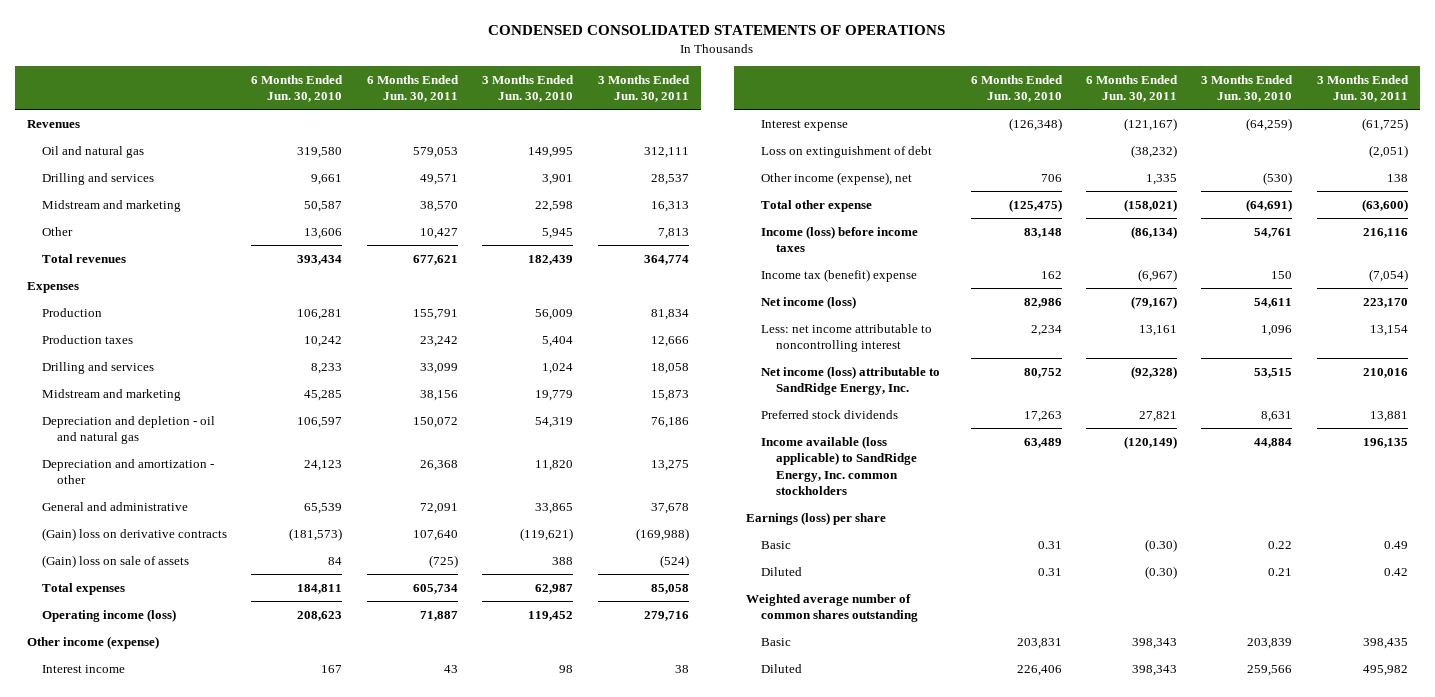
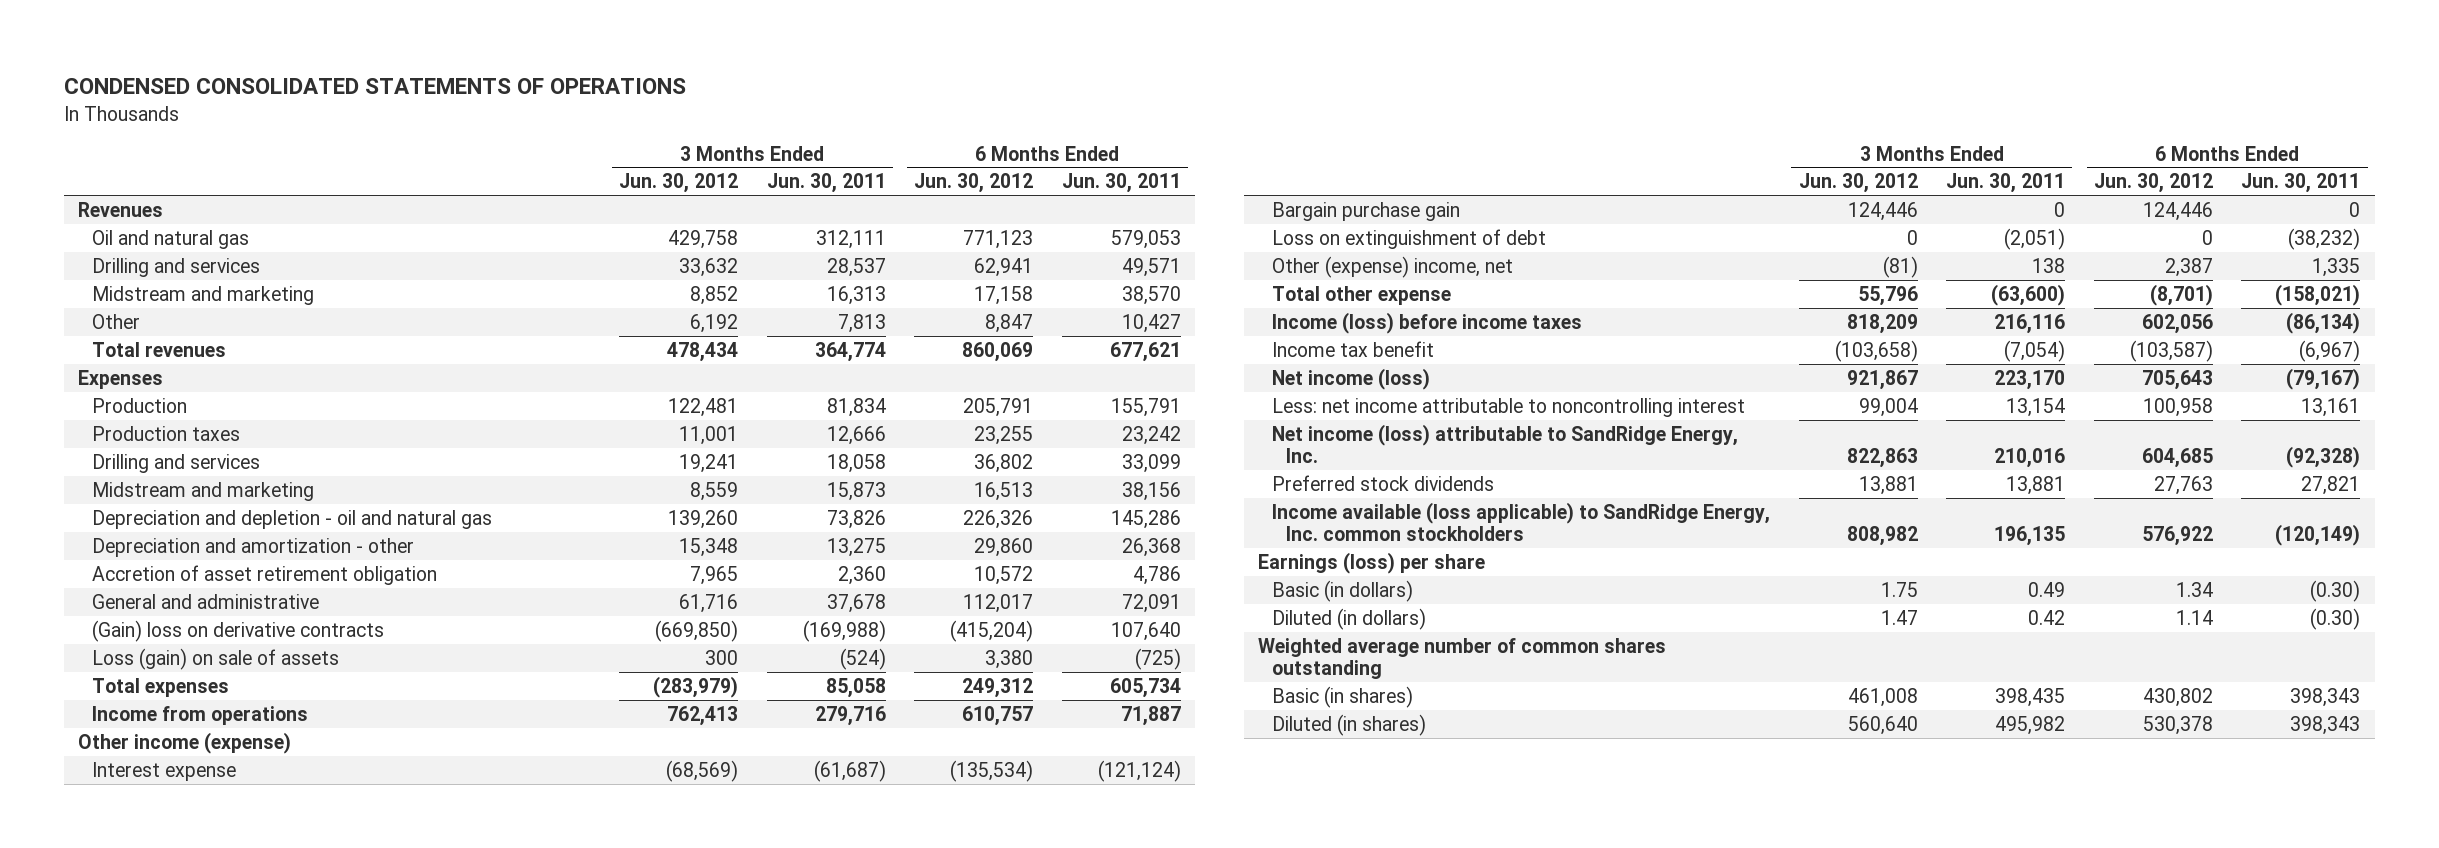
[251,74,344,103] 6 Months Ended Jun. 30, 2010 -> none
[482,74,575,103] 3 Months Ended Jun. 30, 2010 -> none
none -> [618,173,738,194] Jun. 30, 2012
none -> [914,173,1034,194] Jun. 30, 2012
[412,416,458,428] 150,072 -> [1110,509,1181,529] 145,286
[650,416,689,428] 76,186 -> [826,509,886,529] 73,826
none -> [92,564,438,585] Accretion of asset retirement obligation
[41,554,189,568] (Gain) loss on sale of assets -> [92,647,340,670] Loss (gain) on sale of assets
[41,608,176,622] Operating income (loss) -> [92,705,309,725] Income from operations
[41,664,125,673] Interest income -> none
[1123,117,1177,131] (121,167) -> [1097,759,1181,782] (121,124)
[1361,117,1408,131] (61,725) -> [813,759,886,782] (61,687)
none -> [1271,201,1460,221] Bargain purchase gain
[761,171,913,185] Other income (expense), net -> [1271,255,1513,278] Other (expense) income, net
[761,268,918,282] Income tax (benefit) expense -> [1271,340,1434,357] Income tax benefit
[761,540,792,549] Basic -> [1271,579,1413,602] Basic (in dollars)
[761,566,803,576] Diluted -> [1271,607,1426,630] Diluted (in dollars)
[761,637,792,646] Basic -> [1271,685,1413,708] Basic (in shares)
[761,663,803,673] Diluted -> [1271,713,1426,736] Diluted (in shares)

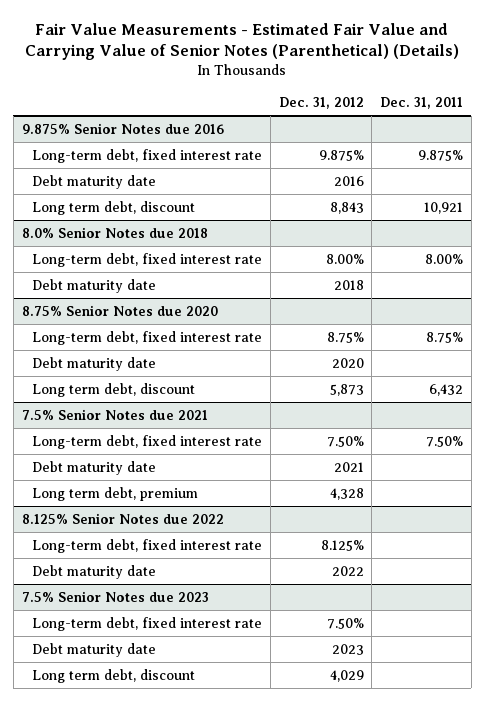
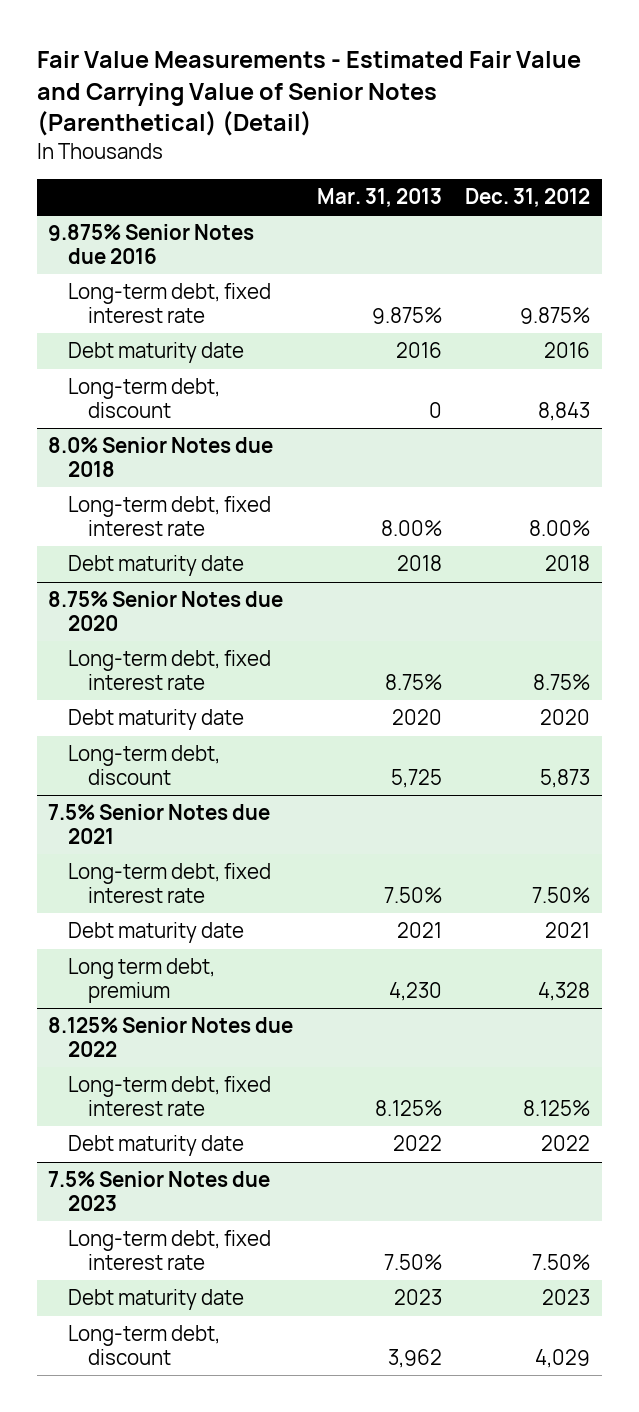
[25,22,460,61] Fair Value Measurements - Estimated Fair Value and Carrying Value of Senior Notes (Parenthetical) (Details) -> [36,51,581,137] Fair Value Measurements - Estimated Fair Value and Carrying Value of Senior Notes (Parenthetical) (Detail)
[380,96,464,109] Dec. 31, 2011 -> none
none -> [316,188,442,208] Mar. 31, 2013
[32,200,196,215] Long term debt, discount -> [68,378,221,418] Long-term debt, discount
[32,382,196,397] Long term debt, discount -> [68,745,221,785] Long-term debt, discount
[32,668,196,683] Long term debt, discount -> [68,1325,221,1365] Long-term debt, discount

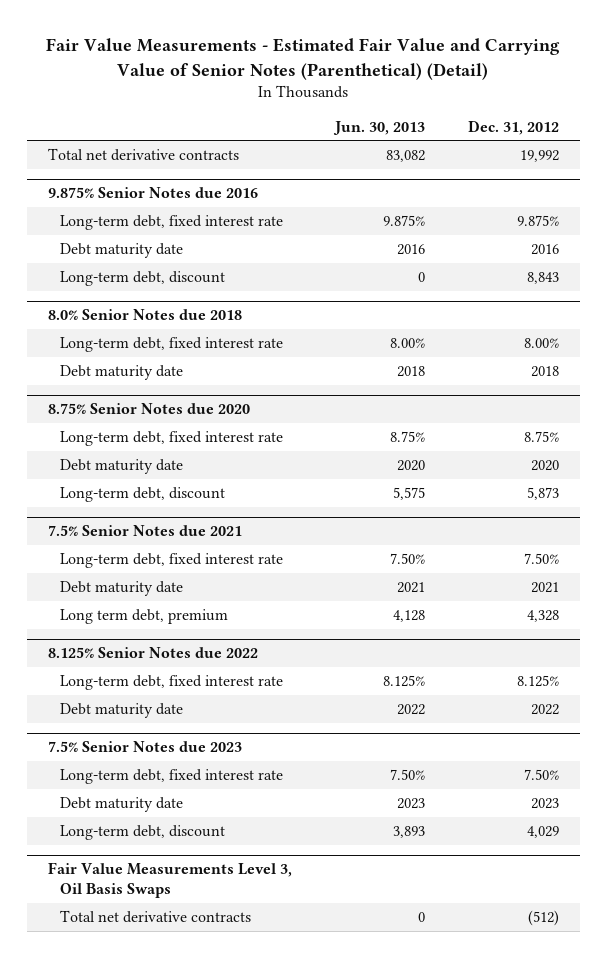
[316,188,442,208] Mar. 31, 2013 -> none
none -> [332,120,425,135] Jun. 30, 2013
none -> [47,148,239,162] Total net derivative contracts
none -> [47,862,292,899] Fair Value Measurements Level 3, Oil Basis Swaps
none -> [59,910,251,924] Total net derivative contracts

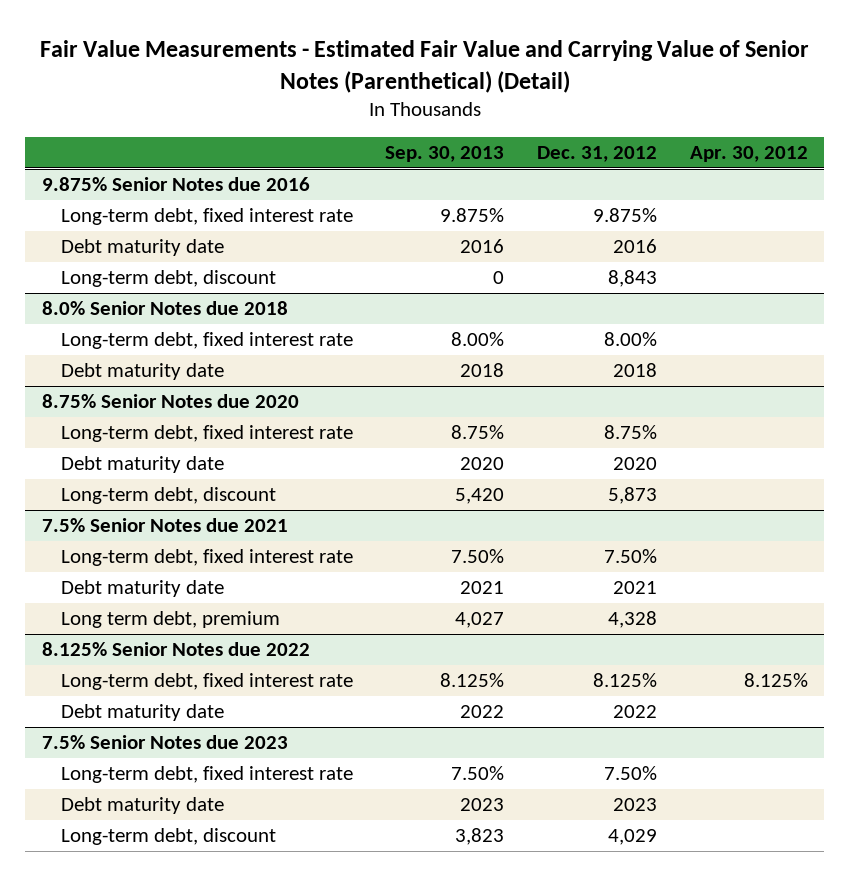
[332,120,425,135] Jun. 30, 2013 -> none
none -> [385,145,505,162] Sep. 30, 2013
none -> [689,145,808,162] Apr. 30, 2012
[47,148,239,162] Total net derivative contracts -> none
[47,862,292,899] Fair Value Measurements Level 3, Oil Basis Swaps -> none
[59,910,251,924] Total net derivative contracts -> none

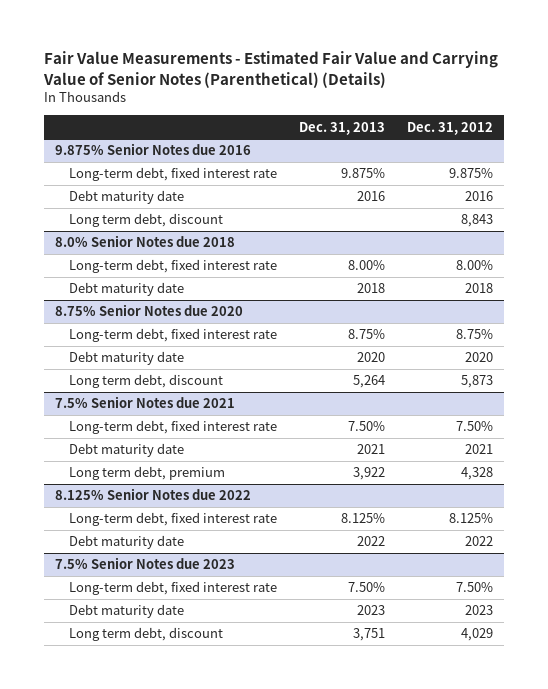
[39,40,809,93] Fair Value Measurements - Estimated Fair Value and Carrying Value of Senior Notes (Parenthetical) (Detail) -> [42,51,498,88] Fair Value Measurements - Estimated Fair Value and Carrying Value of Senior Notes (Parenthetical) (Details)
[385,145,505,162] Sep. 30, 2013 -> none
[689,145,808,162] Apr. 30, 2012 -> none
none -> [298,121,385,135] Dec. 31, 2013
[60,270,276,288] Long-term debt, discount -> [68,213,223,228] Long term debt, discount
[60,487,276,505] Long-term debt, discount -> [68,374,223,389] Long term debt, discount
[60,828,276,846] Long-term debt, discount -> [68,627,223,642] Long term debt, discount

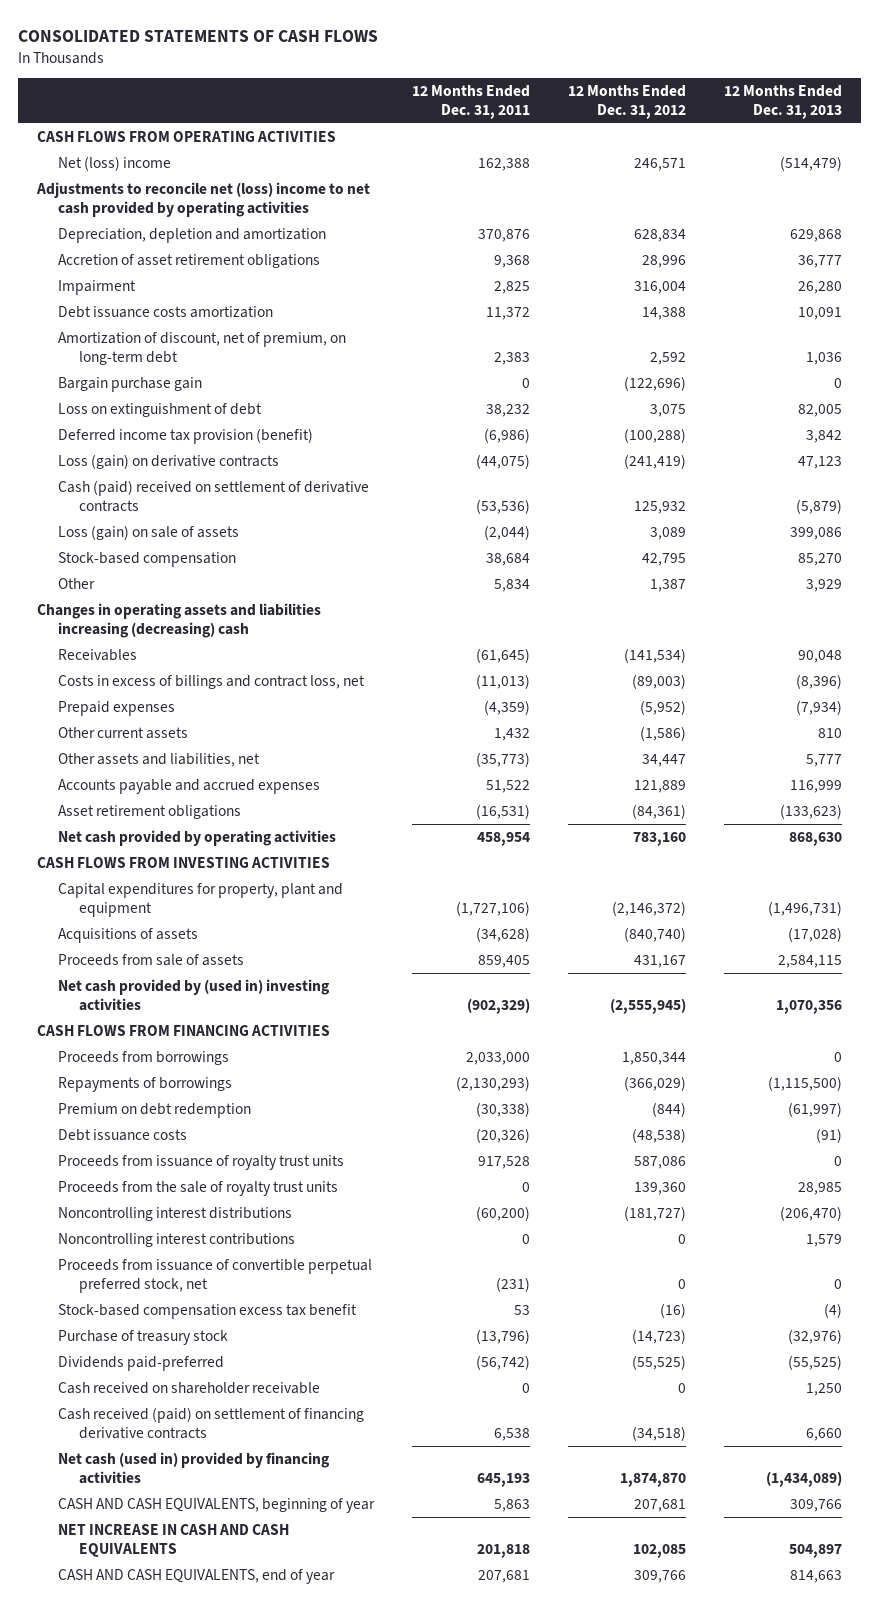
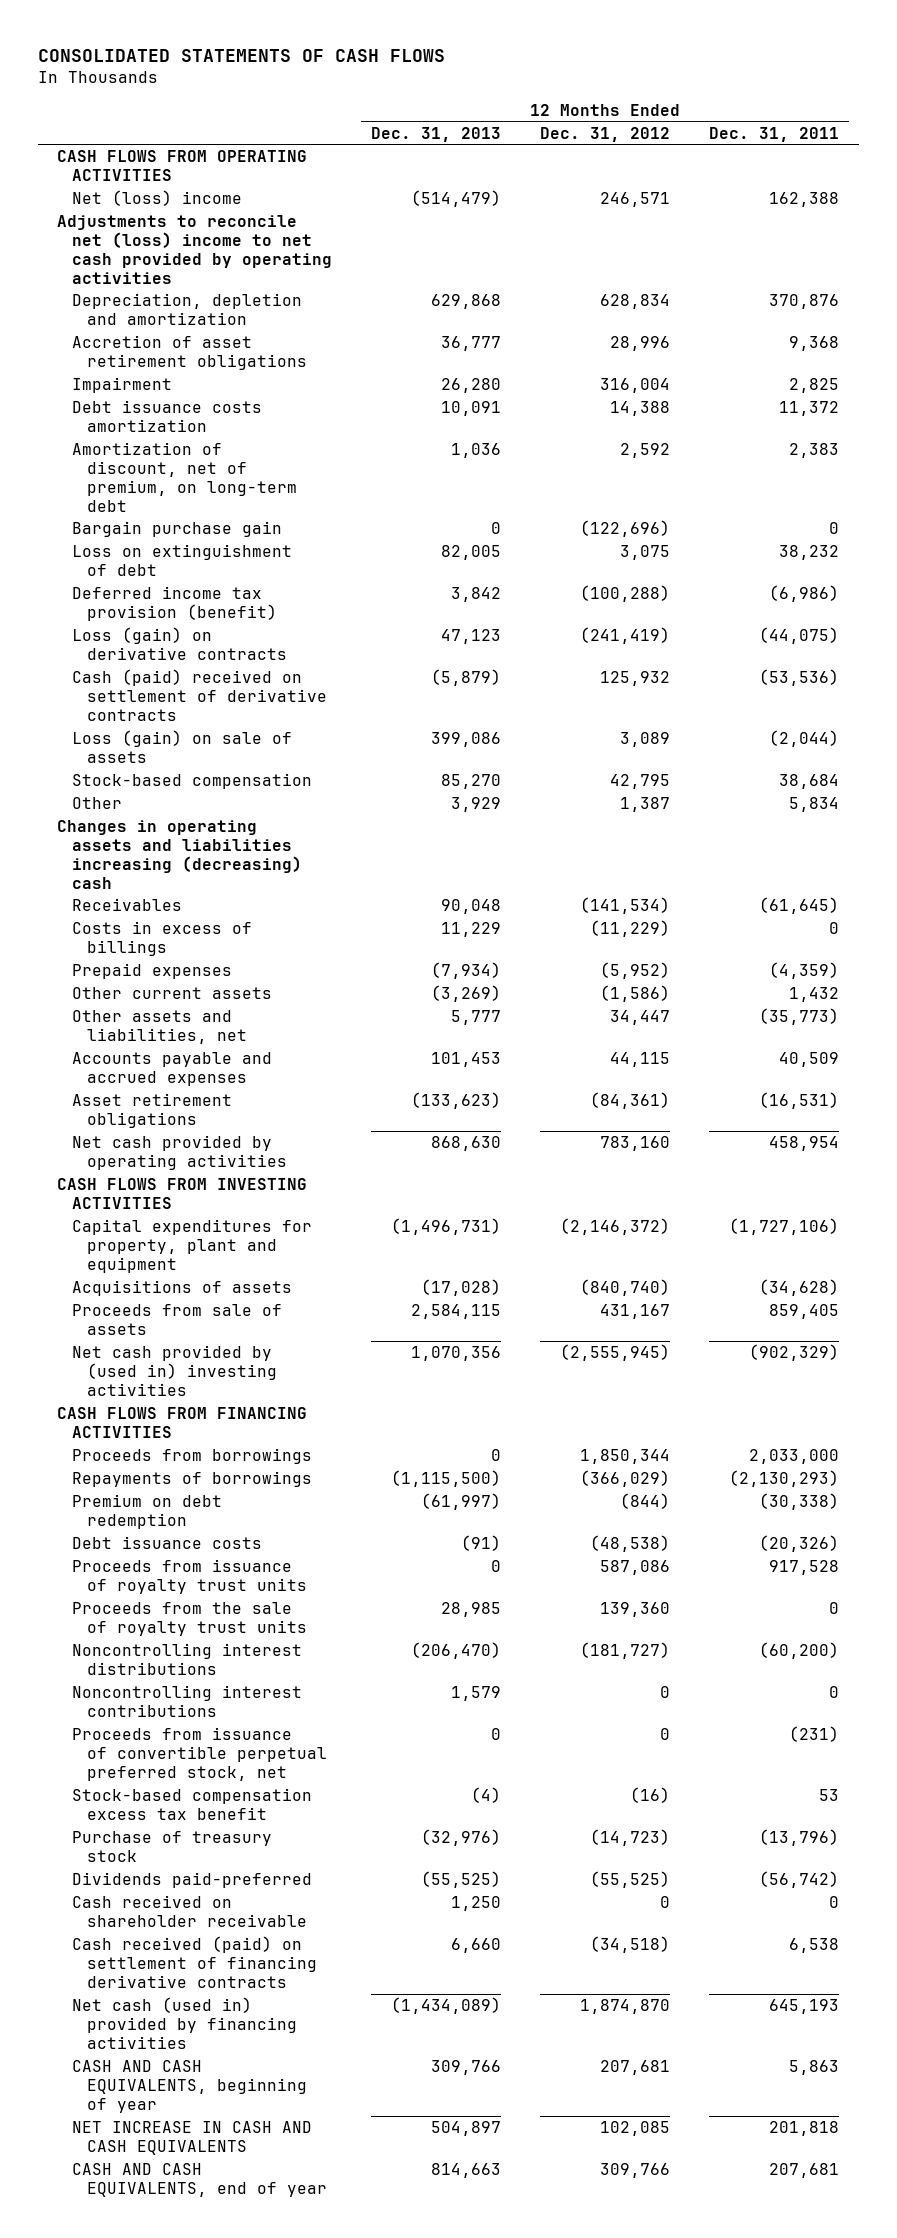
[58,675,366,690] Costs in excess of billings and contract loss, net -> [72,921,253,956] Costs in excess of billings
[475,674,530,690] (11,013) -> [829,922,840,935] 0
[631,674,686,690] (89,003) -> [590,920,671,938] (11,229)
[795,674,842,690] (8,396) -> [441,922,502,938] 11,229
[817,728,842,739] 810 -> [431,985,502,1003] (3,269)
[485,780,530,794] 51,522 -> [779,1052,840,1068] 40,509
[633,780,686,794] 121,889 -> [610,1052,671,1068] 44,115
[789,780,842,794] 116,999 -> [431,1052,502,1068] 101,453

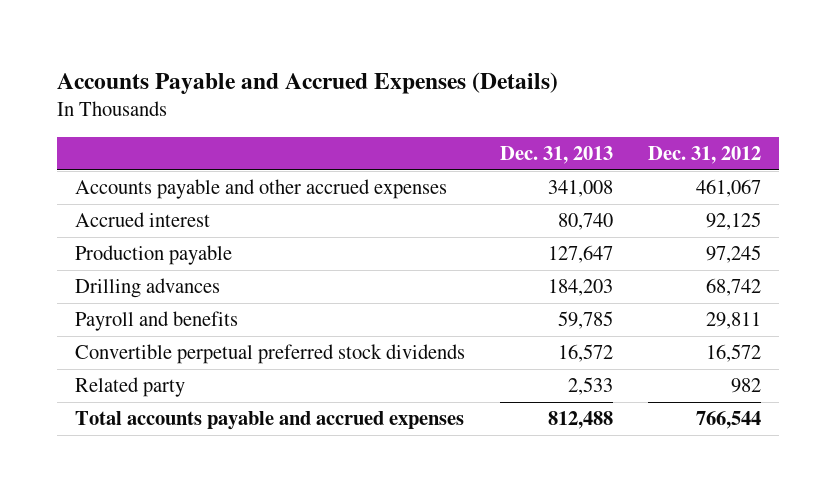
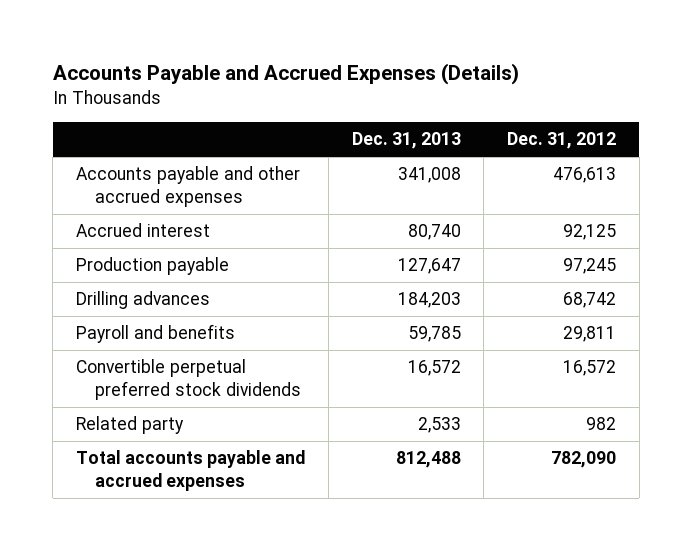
[696,179,762,198] 461,067 -> [552,167,616,184] 476,613
[696,411,762,430] 766,544 -> [550,451,616,469] 782,090

